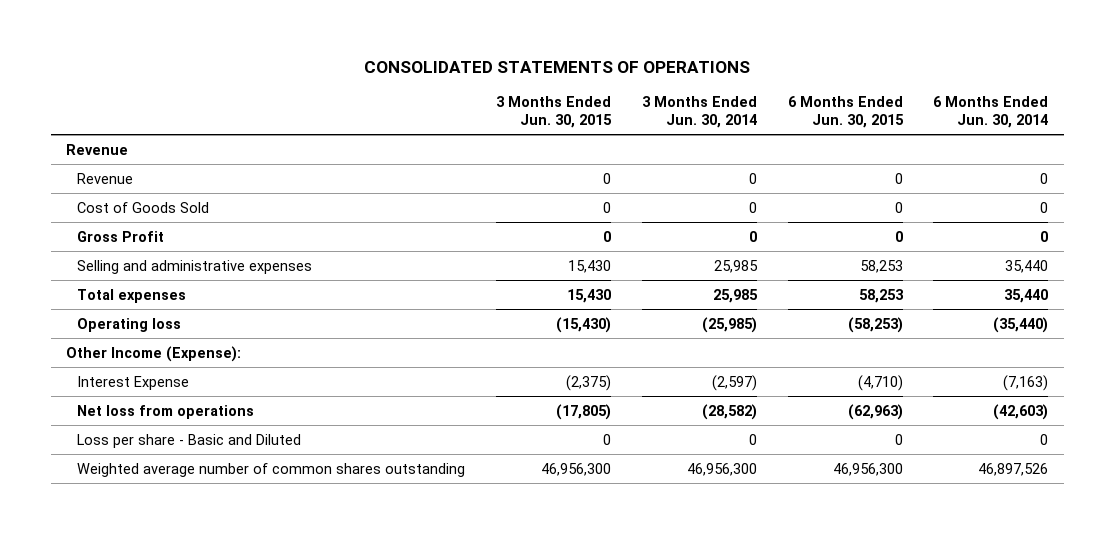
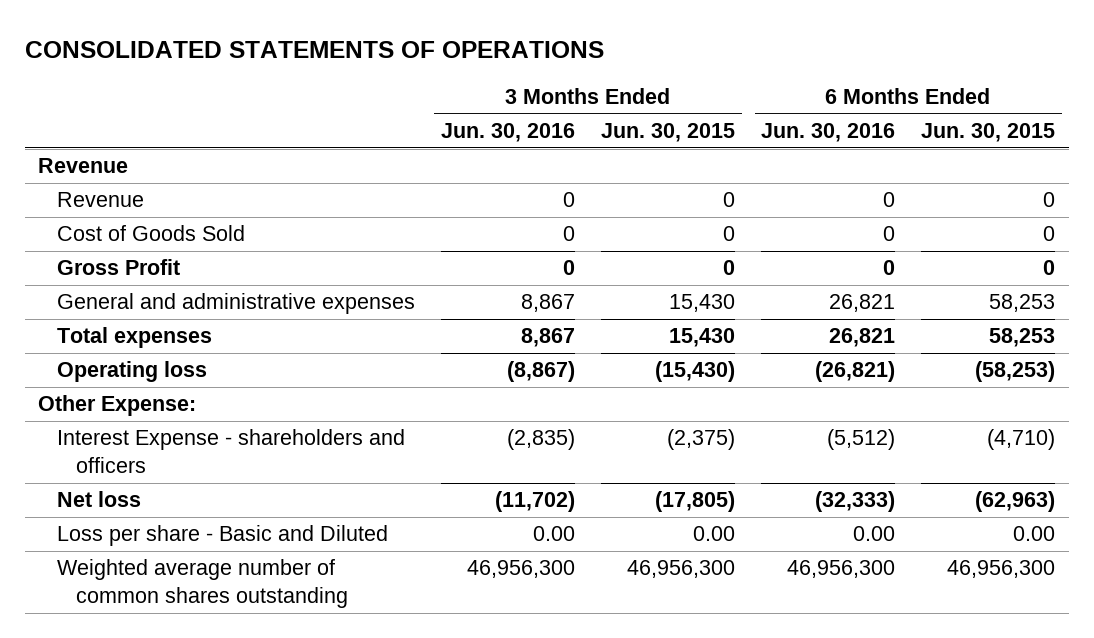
[641,96,757,128] 3 Months Ended Jun. 30, 2014 -> none
[933,96,1049,128] 6 Months Ended Jun. 30, 2014 -> none
none -> [440,123,575,143] Jun. 30, 2016
none -> [761,123,896,143] Jun. 30, 2016
[77,259,313,274] Selling and administrative expenses -> [56,293,415,315] General and administrative expenses
[65,345,241,362] Other Income (Expense): -> [38,395,197,417] Other Expense:
[77,375,190,390] Interest Expense -> [56,429,405,474] Interest Expense - shareholders and officers
[77,404,255,419] Net loss from operations -> [56,491,141,508] Net loss
[603,433,612,445] 0 -> [693,526,736,542] 0.00
[894,433,903,445] 0 -> [1013,526,1056,542] 0.00

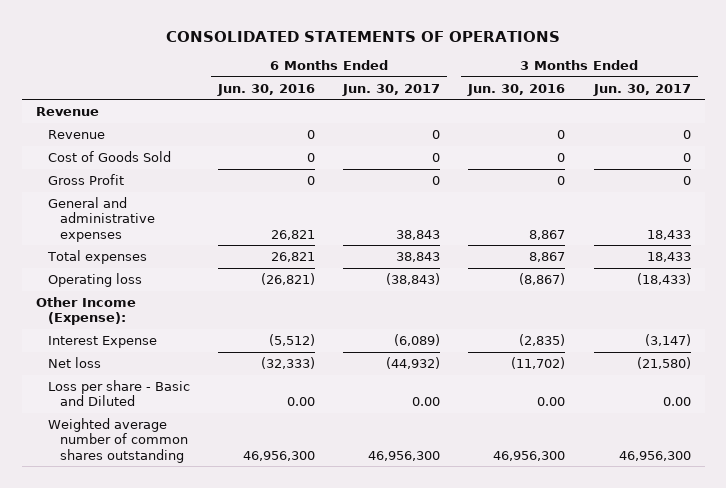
[601,123,736,143] Jun. 30, 2015 -> none
[921,123,1056,143] Jun. 30, 2015 -> none
none -> [342,83,441,96] Jun. 30, 2017
none -> [592,83,691,96] Jun. 30, 2017
[38,395,197,417] Other Expense: -> [35,296,136,326] Other Income (Expense):
[56,429,405,474] Interest Expense - shareholders and officers -> [47,335,157,348] Interest Expense

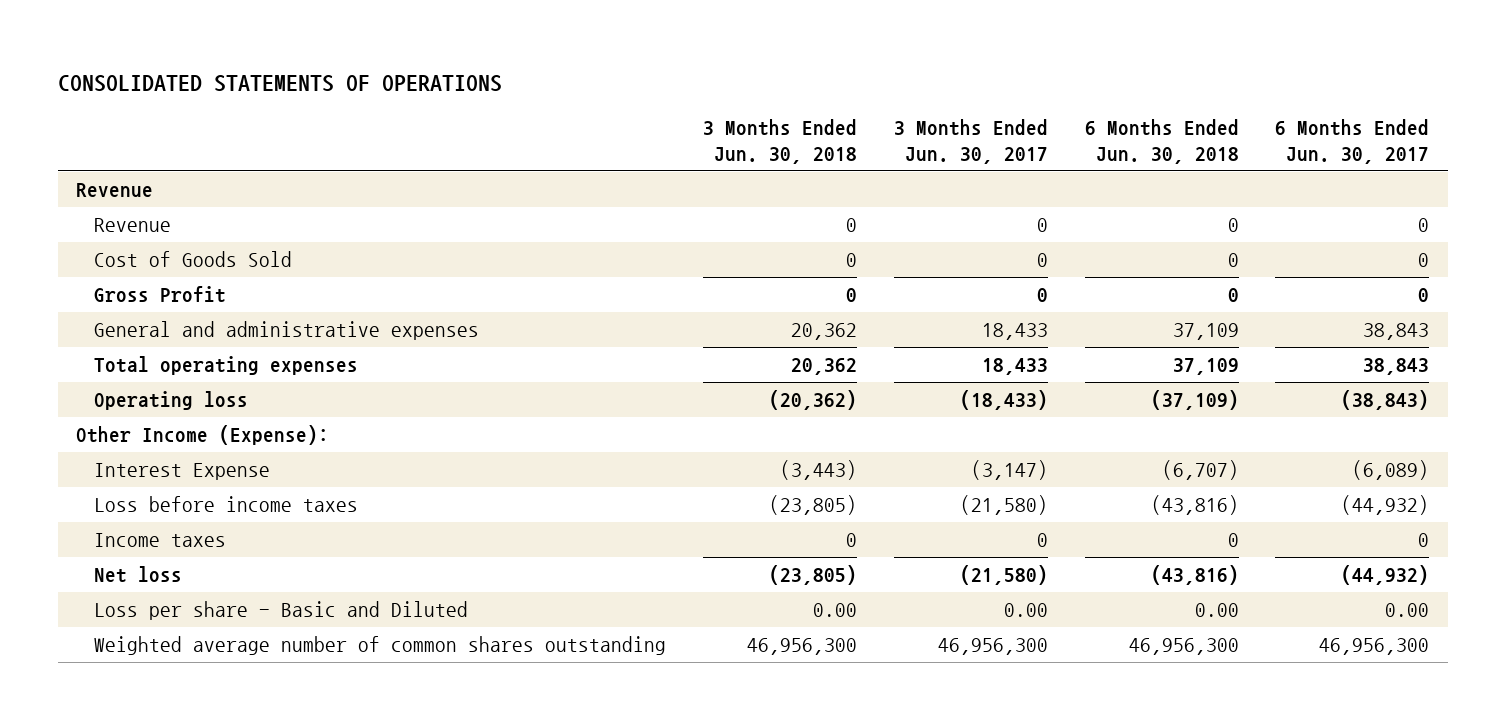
[216,83,315,96] Jun. 30, 2016 -> none
[467,83,566,96] Jun. 30, 2016 -> none
none -> [703,119,858,165] 3 Months Ended Jun. 30, 2018
none -> [1084,119,1239,165] 6 Months Ended Jun. 30, 2018
[46,249,147,264] Total expenses -> [94,356,359,376] Total operating expenses
none -> [94,496,359,513] Loss before income taxes
none -> [94,533,227,548] Income taxes

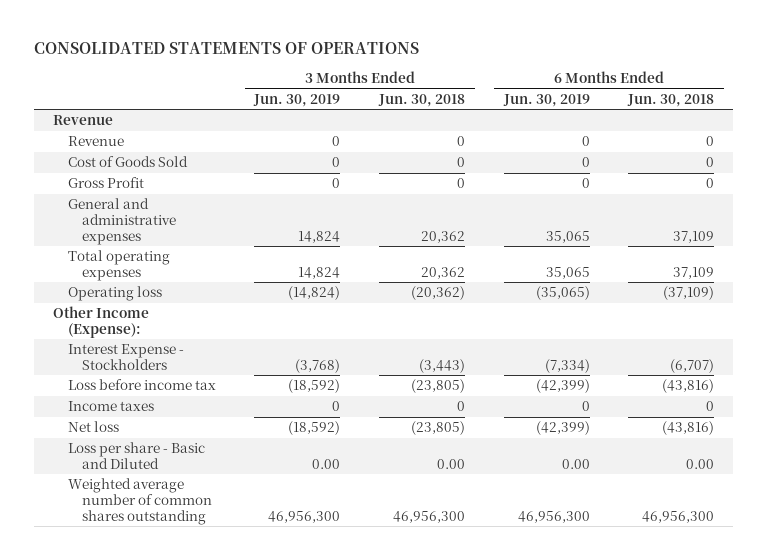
[893,119,1048,165] 3 Months Ended Jun. 30, 2017 -> none
[1275,119,1430,165] 6 Months Ended Jun. 30, 2017 -> none
none -> [253,93,341,107] Jun. 30, 2019
none -> [502,93,590,107] Jun. 30, 2019
[94,463,271,481] Interest Expense -> [67,344,184,370] Interest Expense - Stockholders
[94,496,359,513] Loss before income taxes -> [67,379,216,391] Loss before income tax

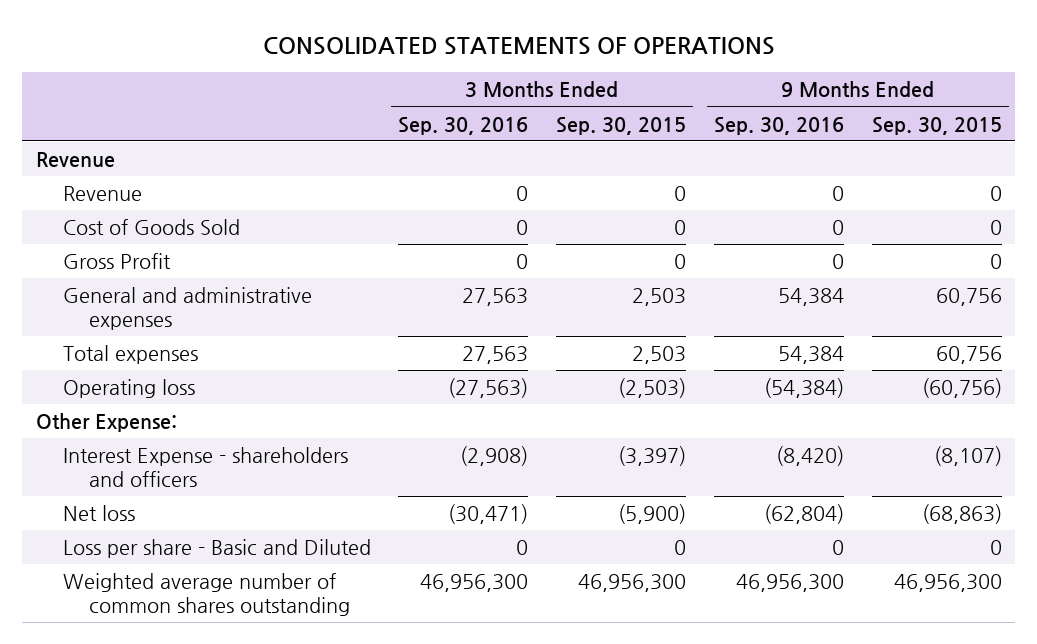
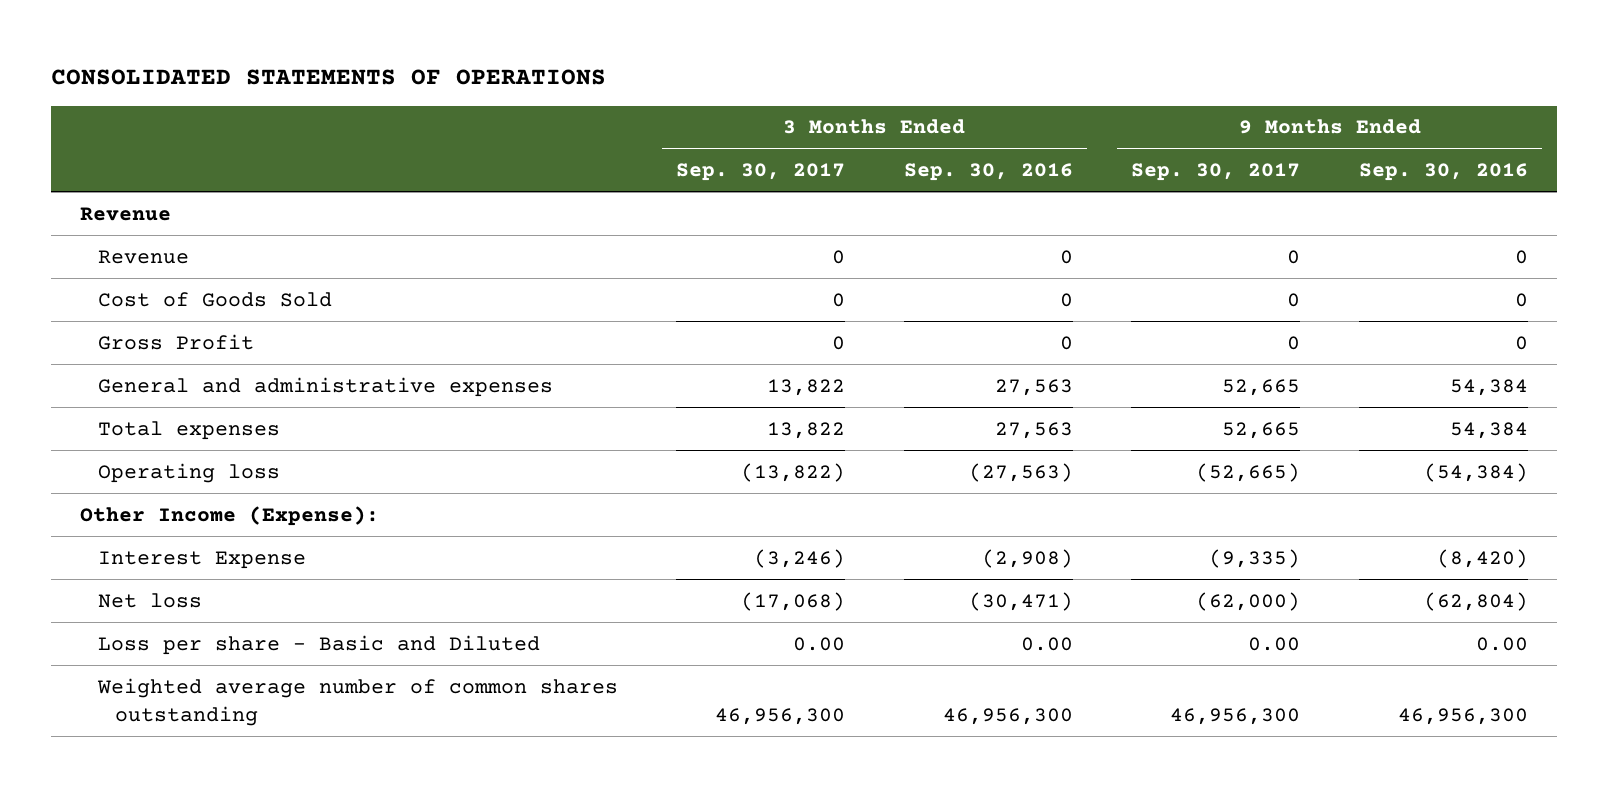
[556,116,687,135] Sep. 30, 2015 -> none
[871,116,1002,135] Sep. 30, 2015 -> none
none -> [676,163,846,182] Sep. 30, 2017
none -> [1131,163,1301,182] Sep. 30, 2017
[35,413,177,433] Other Expense: -> [80,505,380,526] Other Income (Expense):
[62,447,348,487] Interest Expense - shareholders and officers -> [97,550,306,569] Interest Expense
[516,540,529,556] 0 -> [1020,636,1073,651] 0.00
[831,540,844,556] 0 -> [1475,636,1528,651] 0.00

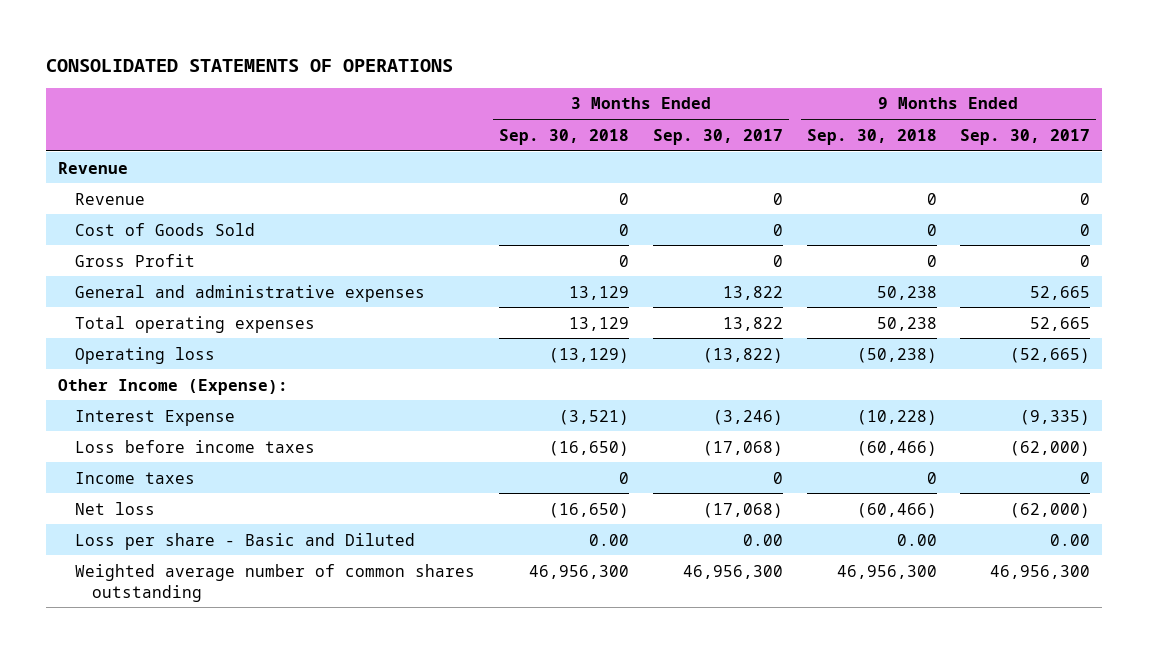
[903,163,1073,182] Sep. 30, 2016 -> none
[1358,163,1528,182] Sep. 30, 2016 -> none
none -> [499,128,630,145] Sep. 30, 2018
none -> [806,128,937,145] Sep. 30, 2018
[97,420,280,440] Total expenses -> [75,315,316,333] Total operating expenses
none -> [75,439,316,453] Loss before income taxes
none -> [75,471,196,484] Income taxes

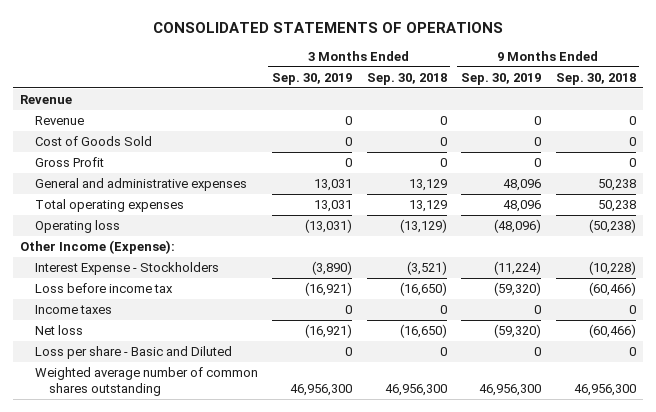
[652,128,783,145] Sep. 30, 2017 -> none
[960,128,1091,145] Sep. 30, 2017 -> none
none -> [272,72,353,85] Sep. 30, 2019
none -> [461,72,542,85] Sep. 30, 2019
[75,409,236,426] Interest Expense -> [34,261,219,275] Interest Expense - Stockholders
[75,439,316,453] Loss before income taxes -> [34,282,173,293] Loss before income tax
[589,533,630,546] 0.00 -> [439,346,447,356] 0
[896,533,937,546] 0.00 -> [628,346,636,356] 0

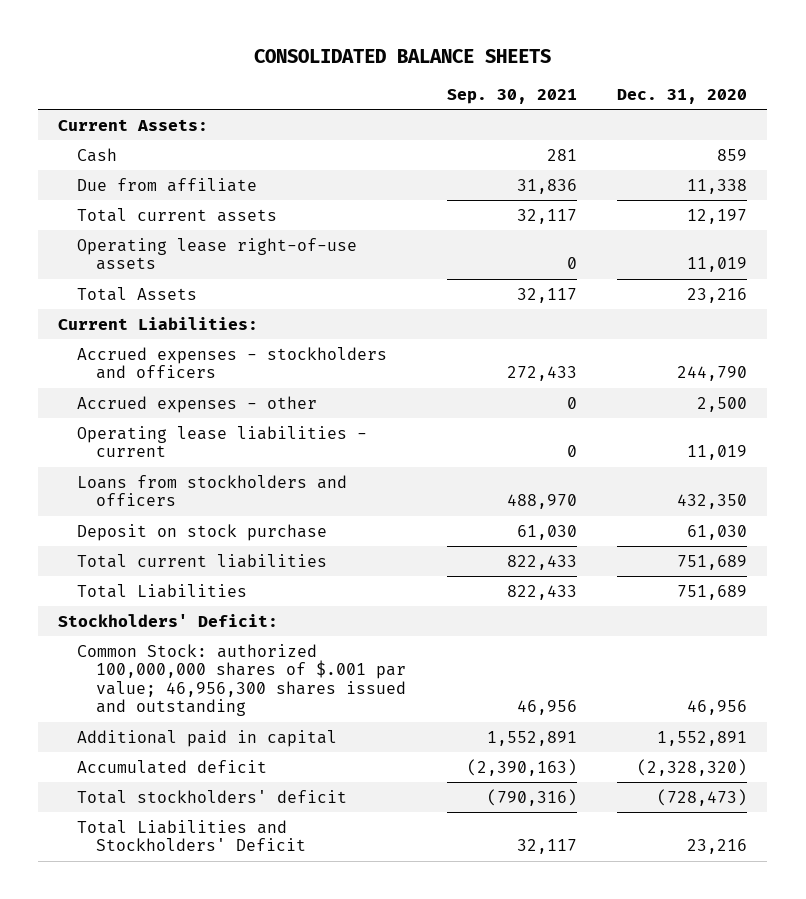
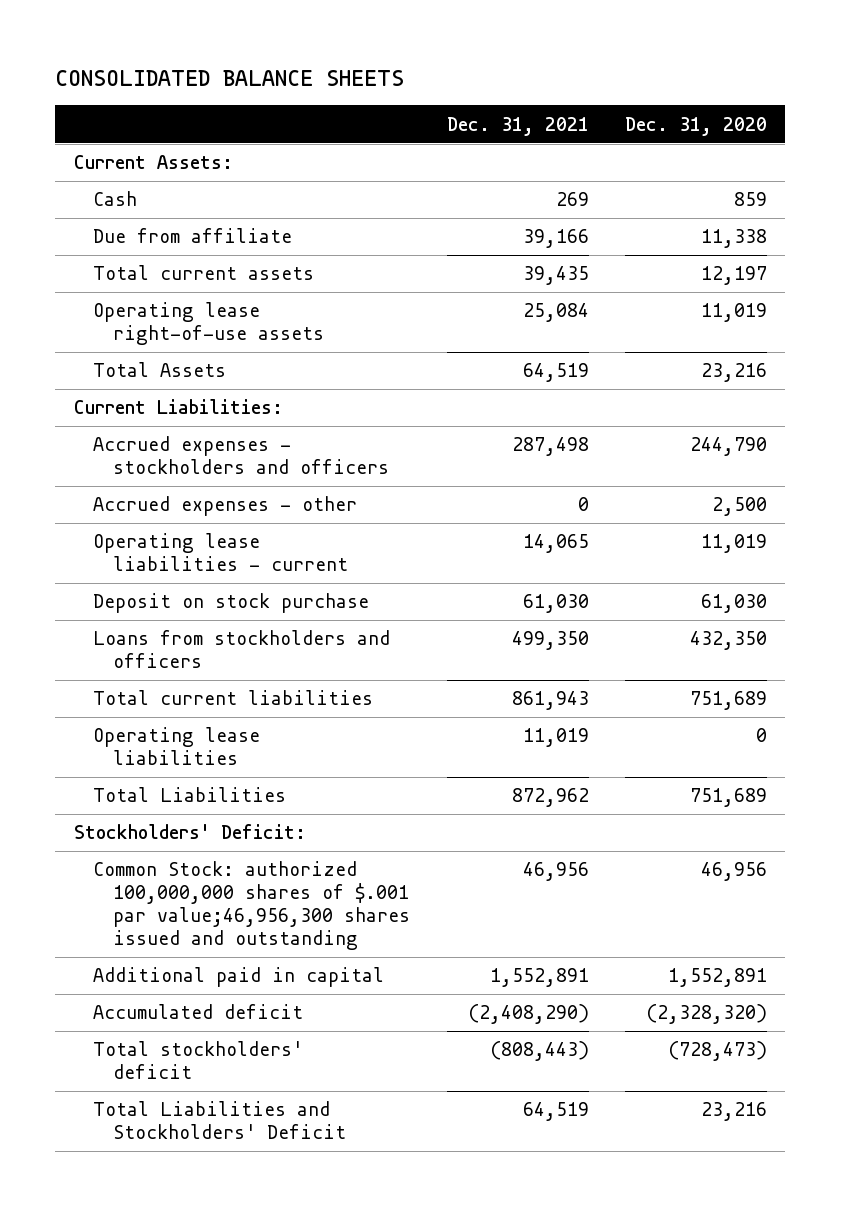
[446,88,577,104] Sep. 30, 2021 -> none
none -> [446,116,589,136] Dec. 31, 2021
[77,474,348,507] Loans from stockholders and officers -> [93,630,391,669] Loans from stockholders and officers
none -> [93,727,261,766] Operating lease liabilities
[77,643,407,717] Common Stock: authorized 100,000,000 shares of $.001 par value; 46,956,300 shares issued and outstanding -> [93,861,410,951] Common Stock: authorized 100,000,000 shares of $.001 par value;46,956,300 shares issued and outstanding

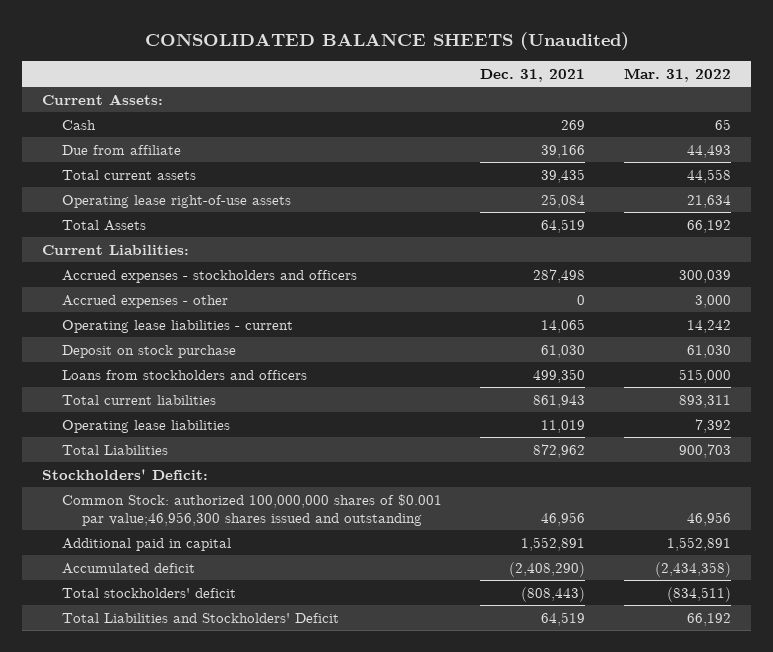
[55,69,405,86] CONSOLIDATED BALANCE SHEETS -> [144,31,629,50] CONSOLIDATED BALANCE SHEETS (Unaudited)
[625,116,768,136] Dec. 31, 2020 -> none
none -> [624,67,732,82] Mar. 31, 2022
[93,861,410,951] Common Stock: authorized 100,000,000 shares of $.001 par value;46,956,300 shares issued and outstanding -> [61,493,442,527] Common Stock: authorized 100,000,000 shares of $0.001 par value;46,956,300 shares issued and outstanding

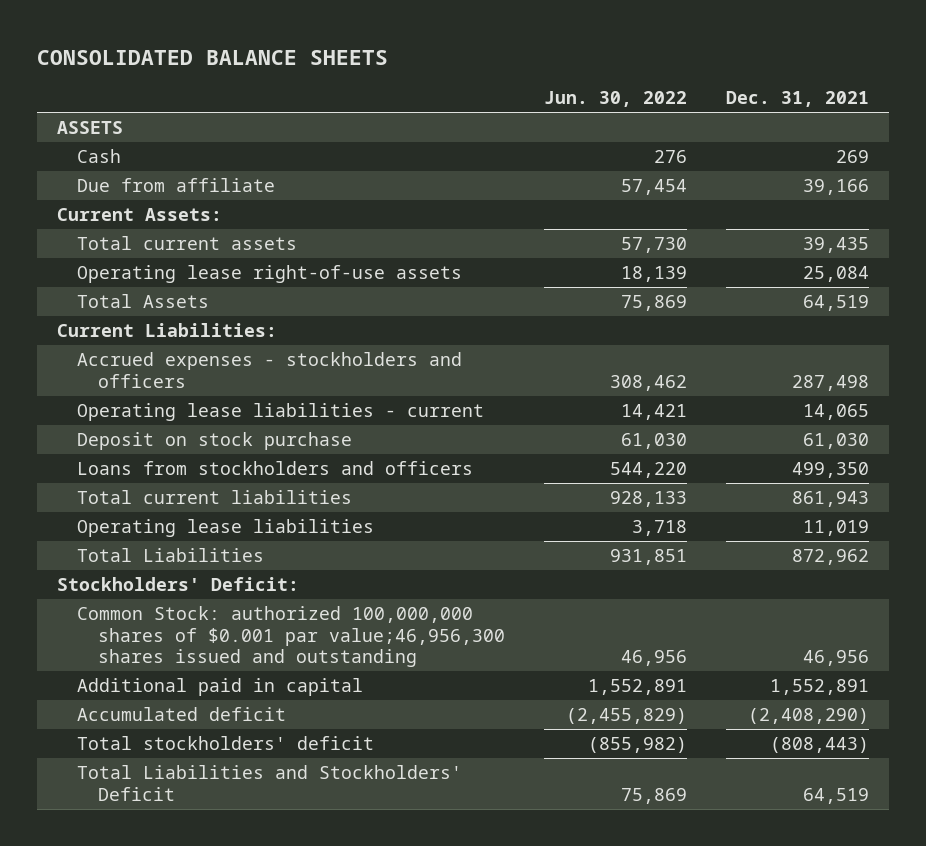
[144,31,629,50] CONSOLIDATED BALANCE SHEETS (Unaudited) -> [36,49,388,65] CONSOLIDATED BALANCE SHEETS
[624,67,732,82] Mar. 31, 2022 -> none
none -> [544,91,688,108] Jun. 30, 2022
none -> [56,121,123,135] ASSETS
[41,93,163,105] Current Assets: -> [56,208,222,222] Current Assets:
[61,294,228,308] Accrued expenses - other -> none

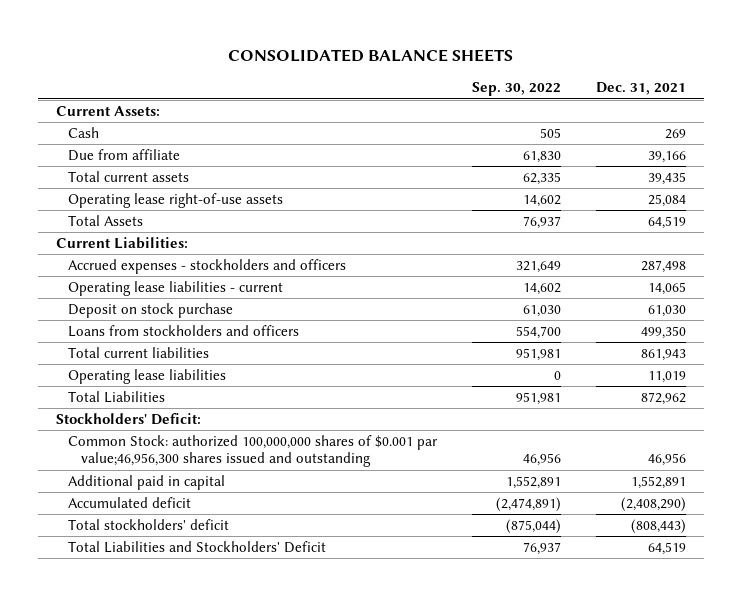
[544,91,688,108] Jun. 30, 2022 -> none
none -> [472,82,562,97] Sep. 30, 2022
[56,121,123,135] ASSETS -> none
[56,208,222,222] Current Assets: -> [55,106,160,117] Current Assets:

